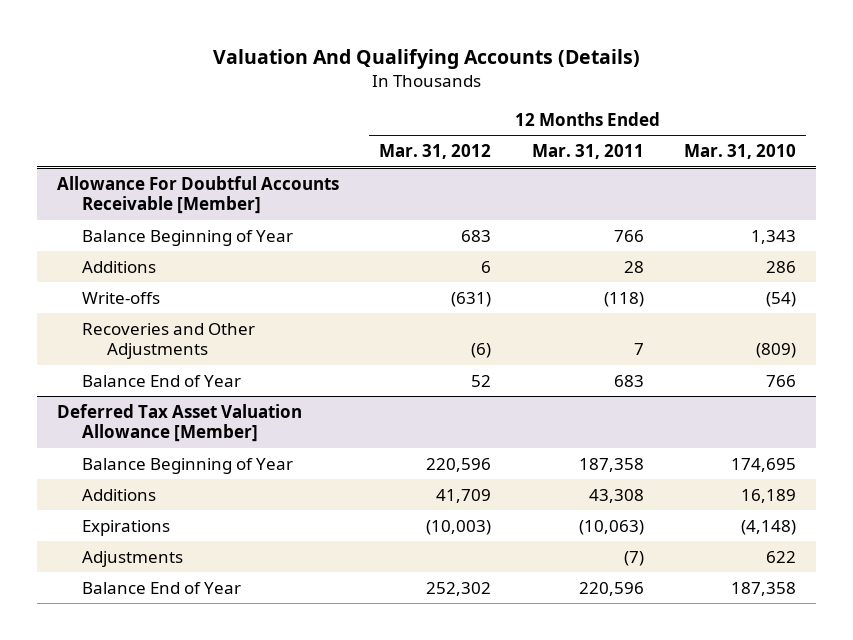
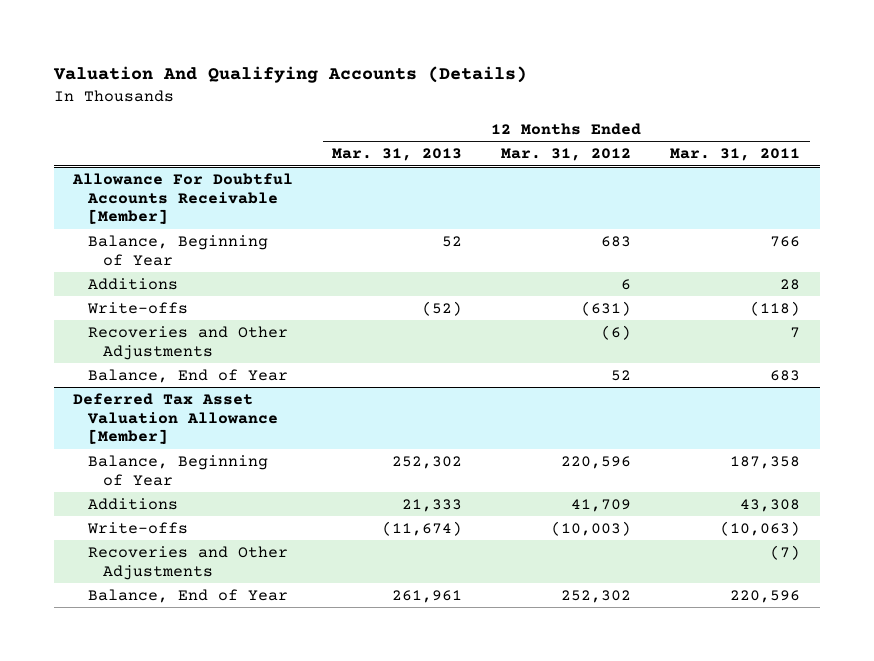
[683,144,796,160] Mar. 31, 2010 -> none
none -> [332,148,463,162] Mar. 31, 2013
[81,229,293,246] Balance Beginning of Year -> [88,234,269,266] Balance, Beginning of Year
[81,374,241,387] Balance End of Year -> [88,368,289,383] Balance, End of Year
[81,457,293,474] Balance Beginning of Year -> [88,454,269,486] Balance, Beginning of Year
[81,519,170,536] Expirations -> [87,521,189,534] Write-offs
[81,550,183,567] Adjustments -> [88,545,289,580] Recoveries and Other Adjustments
[81,581,241,594] Balance End of Year -> [88,588,289,603] Balance, End of Year

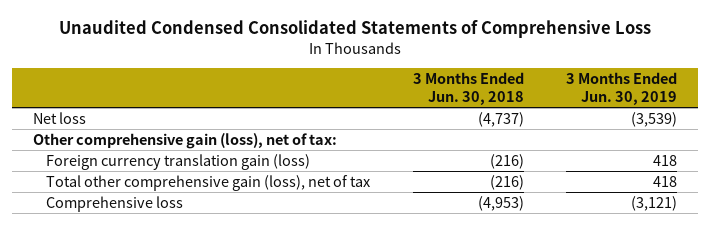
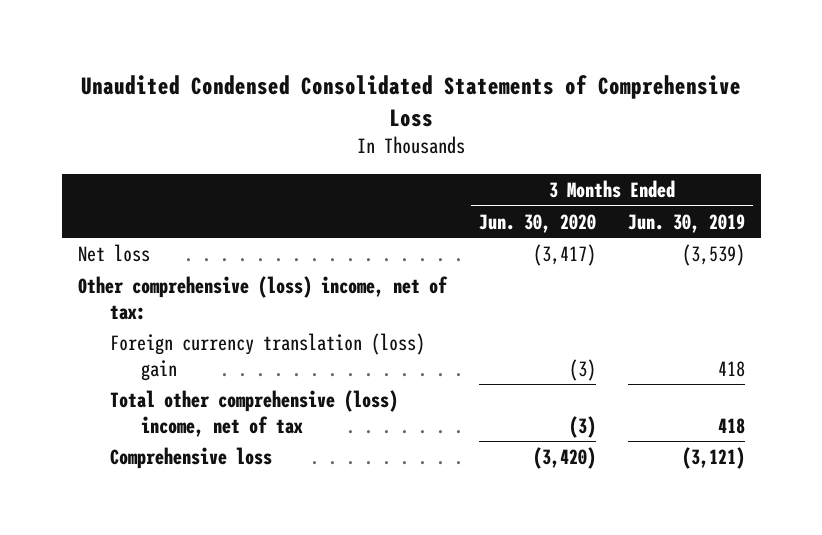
[412,71,524,105] 3 Months Ended Jun. 30, 2018 -> none
none -> [478,213,596,233] Jun. 30, 2020
[33,133,338,150] Other comprehensive gain (loss), net of tax: -> [77,276,448,320] Other comprehensive (loss) income, net of tax:
[46,154,311,171] Foreign currency translation gain (loss) -> [109,333,425,381] Foreign currency translation (loss) gain
[46,175,371,192] Total other comprehensive gain (loss), net of tax -> [109,390,398,437] Total other comprehensive (loss) income, net of tax

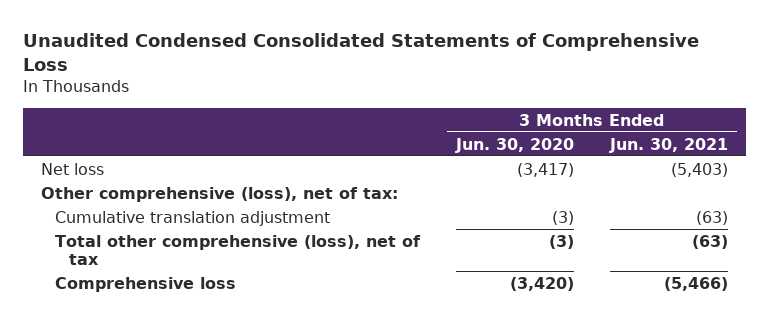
[627,213,745,233] Jun. 30, 2019 -> none
none -> [608,137,728,153] Jun. 30, 2021
[77,276,448,320] Other comprehensive (loss) income, net of tax: -> [40,186,398,202] Other comprehensive (loss), net of tax:
[109,333,425,381] Foreign currency translation (loss) gain -> [54,210,330,226] Cumulative translation adjustment
[109,390,398,437] Total other comprehensive (loss) income, net of tax -> [54,234,421,266] Total other comprehensive (loss), net of tax

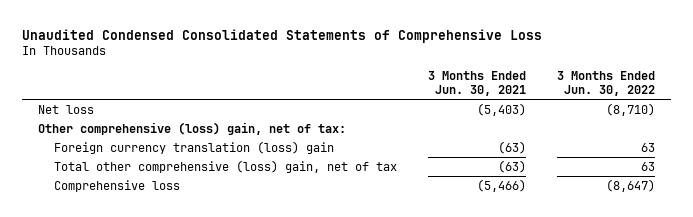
[454,137,574,153] Jun. 30, 2020 -> none
none -> [557,70,656,96] 3 Months Ended Jun. 30, 2022
[40,186,398,202] Other comprehensive (loss), net of tax: -> [37,121,346,135] Other comprehensive (loss) gain, net of tax:
[54,210,330,226] Cumulative translation adjustment -> [53,140,334,154] Foreign currency translation (loss) gain
[54,234,421,266] Total other comprehensive (loss), net of tax -> [53,159,397,173] Total other comprehensive (loss) gain, net of tax

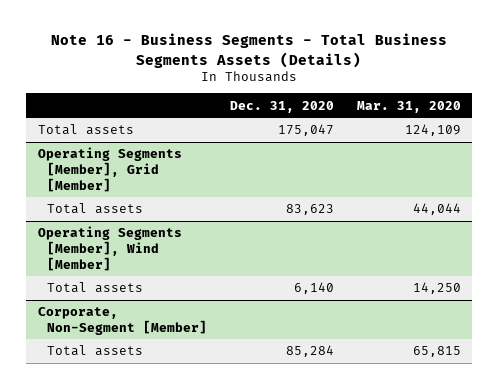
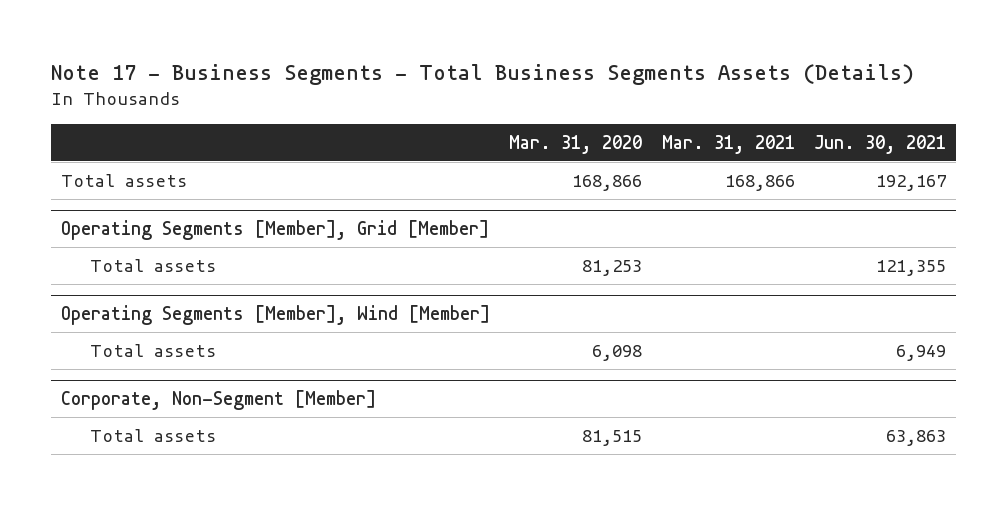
[51,33,448,68] Note 16 - Business Segments - Total Business Segments Assets (Details) -> [50,64,914,86] Note 17 - Business Segments - Total Business Segments Assets (Details)
[230,100,335,113] Dec. 31, 2020 -> none
none -> [661,134,795,154] Mar. 31, 2021
none -> [814,134,947,154] Jun. 30, 2021
[404,124,461,137] 124,109 -> [572,174,643,191] 168,866
[412,203,461,216] 44,044 -> [582,259,643,276] 81,253
[412,282,461,295] 14,250 -> [592,344,643,361] 6,098
[412,346,461,358] 65,815 -> [582,429,643,446] 81,515

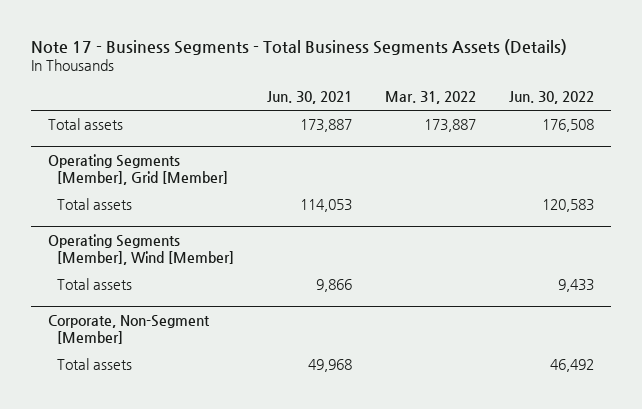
[509,134,643,154] Mar. 31, 2020 -> none
[661,134,795,154] Mar. 31, 2021 -> none
none -> [385,91,477,105] Mar. 31, 2022
none -> [509,91,595,105] Jun. 30, 2022
[876,174,947,191] 192,167 -> [300,119,353,133] 173,887
[876,259,947,276] 121,355 -> [300,199,353,213] 114,053
[896,344,947,361] 6,949 -> [316,279,353,293] 9,866
[886,429,947,446] 63,863 -> [308,359,353,373] 49,968

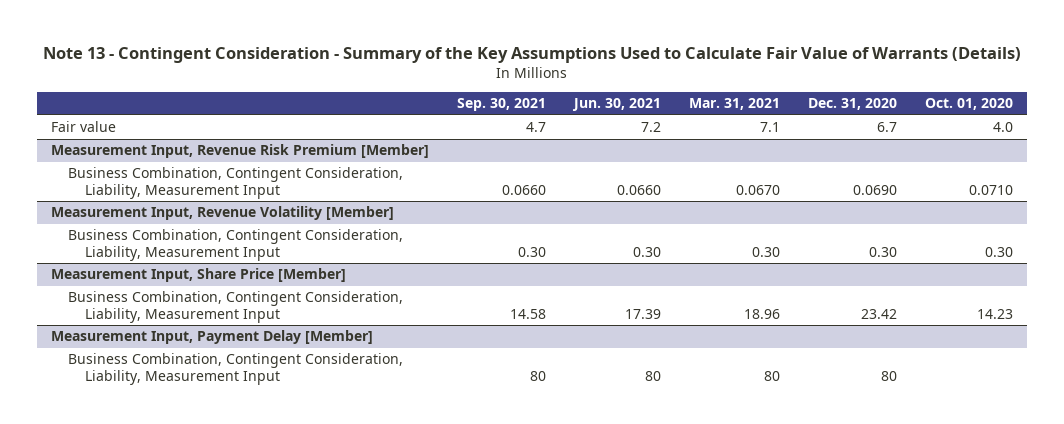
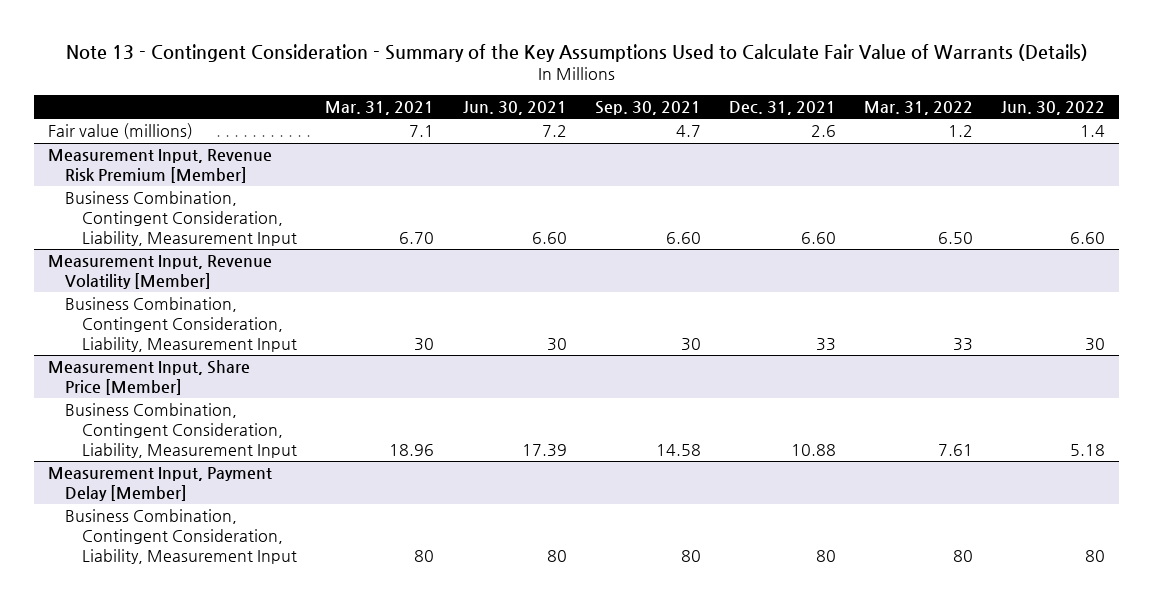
[808,98,898,111] Dec. 31, 2020 -> none
[925,98,1014,111] Oct. 01, 2020 -> none
none -> [728,100,836,115] Dec. 31, 2021
none -> [864,100,974,115] Mar. 31, 2022
none -> [1001,100,1106,115] Jun. 30, 2022
[50,121,116,133] Fair value -> [47,123,193,140] Fair value (millions)
[501,184,546,195] 0.0660 -> [665,231,701,244] 6.60
[616,184,661,195] 0.0660 -> [531,231,567,244] 6.60
[735,184,780,195] 0.0670 -> [399,231,435,244] 6.70
[517,246,546,257] 0.30 -> [680,337,701,351] 30
[632,246,661,257] 0.30 -> [546,337,567,351] 30
[751,246,780,257] 0.30 -> [414,337,435,351] 30

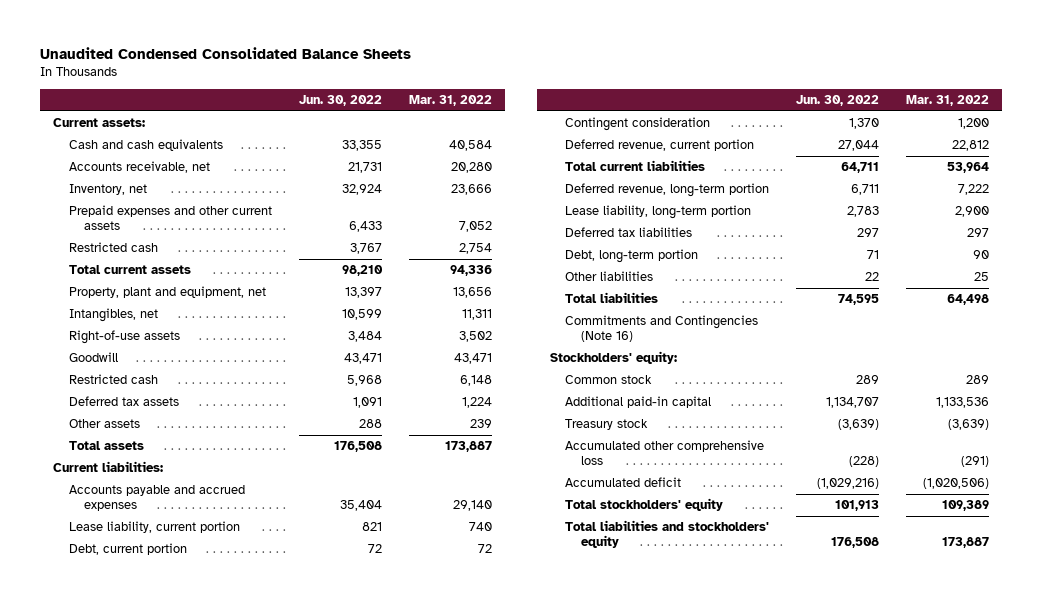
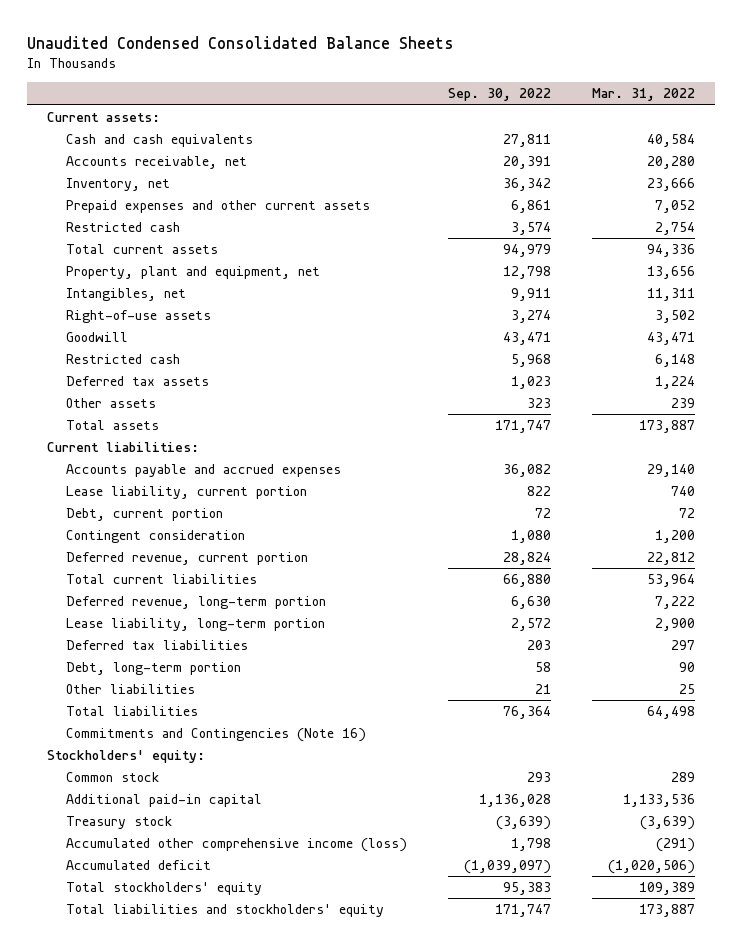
[299,95,383,107] Jun. 30, 2022 -> none
none -> [448,88,552,102] Sep. 30, 2022
[565,440,765,466] Accumulated other comprehensive loss -> [66,837,408,852] Accumulated other comprehensive income (loss)

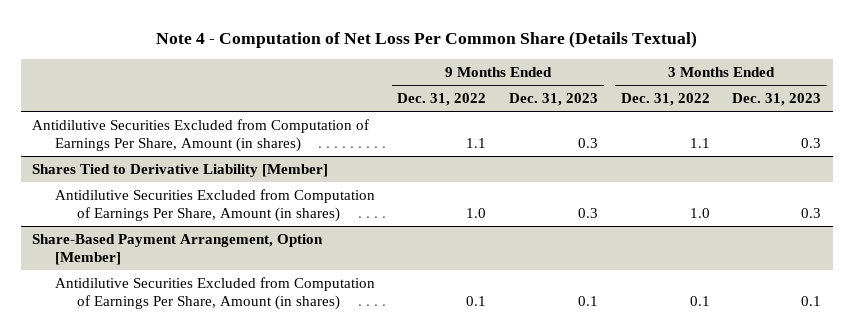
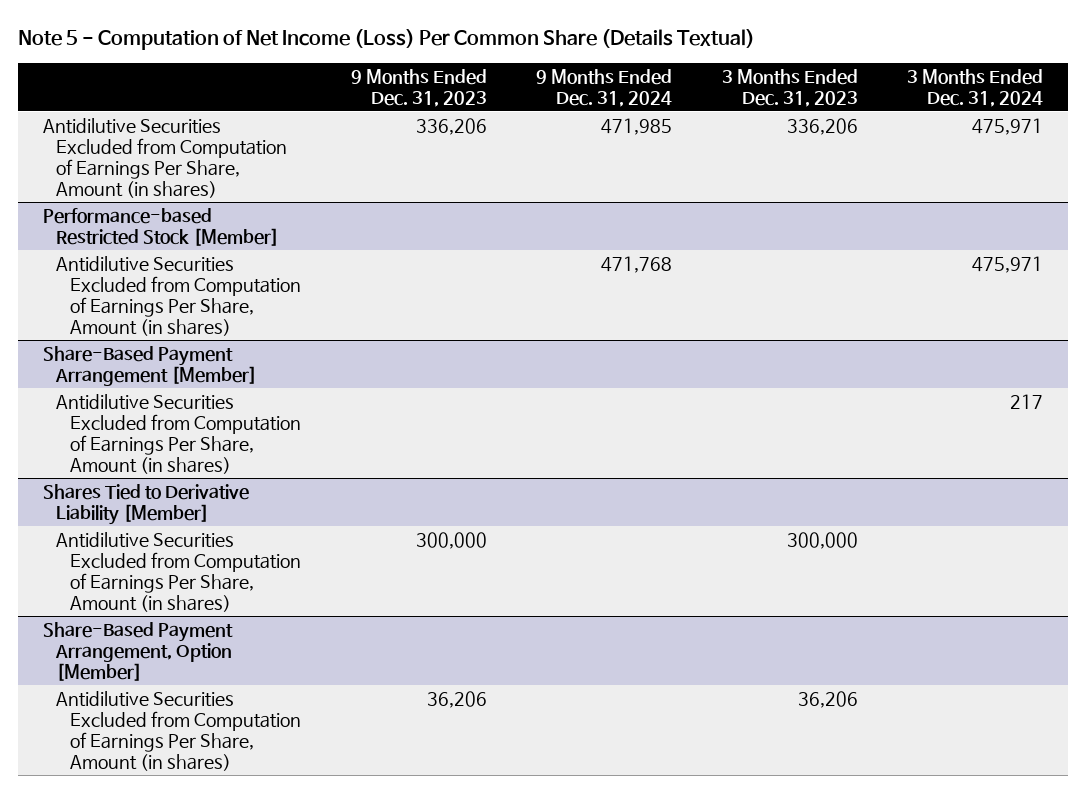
[155,31,697,49] Note 4 - Computation of Net Loss Per Common Share (Details Textual) -> [18,29,756,51] Note 5 - Computation of Net Income (Loss) Per Common Share (Details Textual)
[397,93,487,107] Dec. 31, 2022 -> none
[620,93,710,107] Dec. 31, 2022 -> none
none -> [536,68,673,107] 9 Months Ended Dec. 31, 2024
none -> [907,68,1044,107] 3 Months Ended Dec. 31, 2024
[578,137,599,148] 0.3 -> [415,117,487,135] 336,206
[801,137,822,148] 0.3 -> [786,117,858,135] 336,206
none -> [42,207,280,246] Performance-based Restricted Stock [Member]
none -> [56,255,302,337] Antidilutive Securities Excluded from Computation of Earnings Per Share, Amount (in shares)
none -> [42,345,258,386] Share-Based Payment Arrangement [Member]
none -> [56,393,302,475] Antidilutive Securities Excluded from Computation of Earnings Per Share, Amount (in shares)
[578,207,599,218] 0.3 -> [415,531,487,549] 300,000
[801,207,822,218] 0.3 -> [786,531,858,549] 300,000
[578,295,599,306] 0.1 -> [426,690,487,708] 36,206
[801,295,822,306] 0.1 -> [797,690,858,708] 36,206

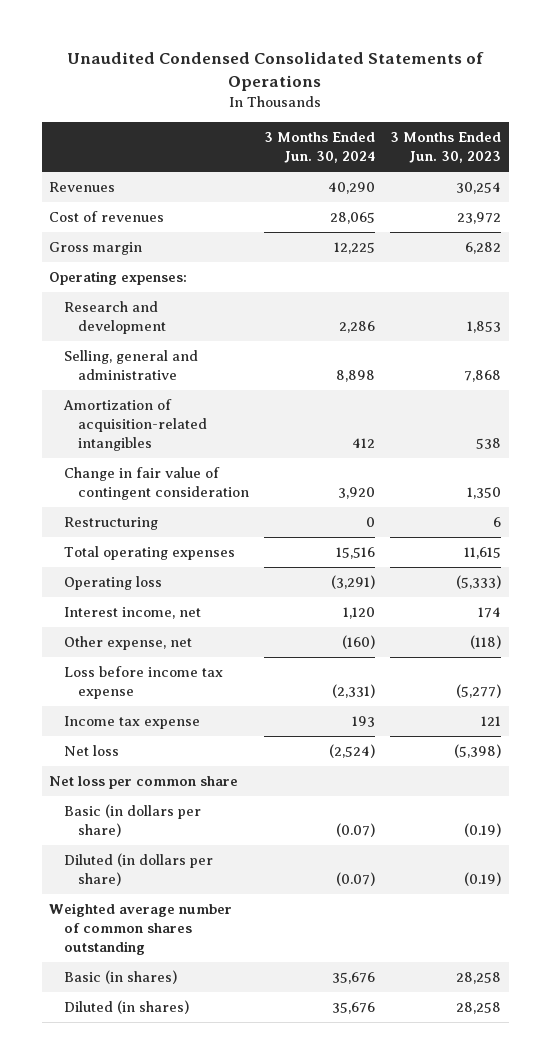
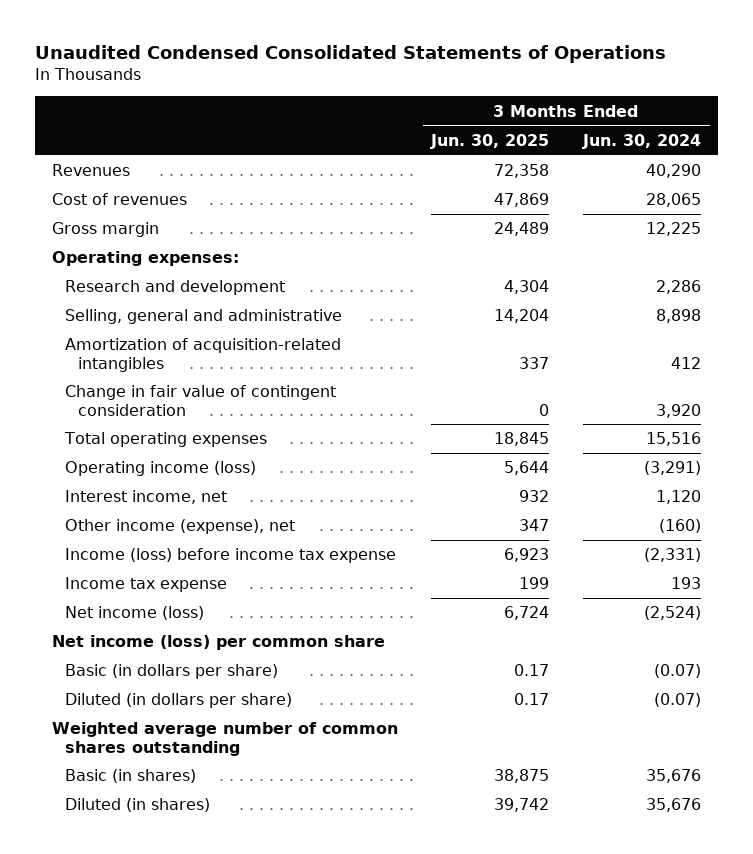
[390,132,502,164] 3 Months Ended Jun. 30, 2023 -> none
none -> [430,133,550,149] Jun. 30, 2025
[63,517,158,531] Restructuring -> none
[63,576,162,591] Operating loss -> [64,461,256,477] Operating income (loss)
[63,636,192,651] Other expense, net -> [64,519,295,535] Other income (expense), net
[63,666,223,700] Loss before income tax expense -> [64,548,396,564] Income (loss) before income tax expense
[63,745,119,757] Net loss -> [64,606,204,621] Net income (loss)
[49,776,239,790] Net loss per common share -> [51,635,385,651] Net income (loss) per common share

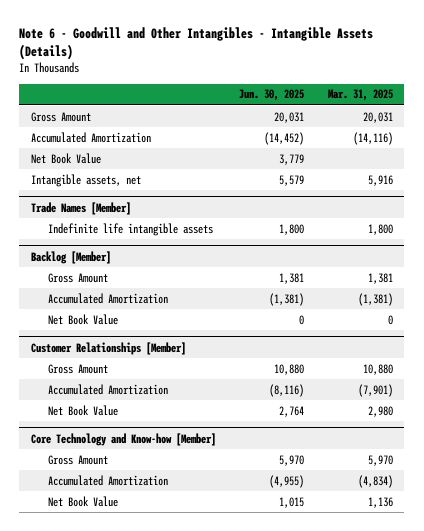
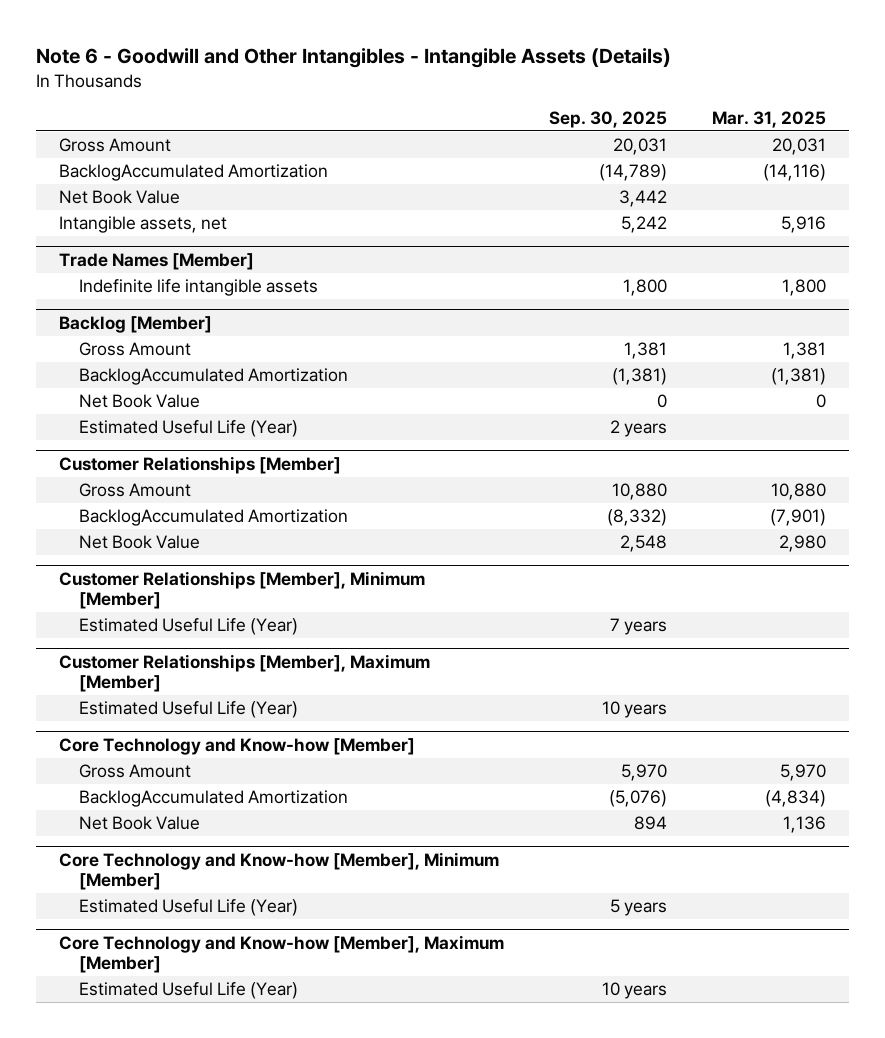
[239,89,305,102] Jun. 30, 2025 -> none
none -> [548,110,667,128] Sep. 30, 2025
[31,131,152,143] Accumulated Amortization -> [58,164,328,182] BacklogAccumulated Amortization
[48,292,169,304] Accumulated Amortization -> [79,368,349,386] BacklogAccumulated Amortization
none -> [79,420,299,438] Estimated Useful Life (Year)
[48,383,169,395] Accumulated Amortization -> [79,509,349,527] BacklogAccumulated Amortization
none -> [58,570,425,609] Customer Relationships [Member], Minimum [Member]
none -> [79,618,299,636] Estimated Useful Life (Year)
none -> [58,653,430,692] Customer Relationships [Member], Maximum [Member]
none -> [79,701,299,719] Estimated Useful Life (Year)
[48,474,169,486] Accumulated Amortization -> [79,790,349,808] BacklogAccumulated Amortization
none -> [58,851,499,890] Core Technology and Know-how [Member], Minimum [Member]
none -> [79,899,299,917] Estimated Useful Life (Year)
none -> [58,934,504,973] Core Technology and Know-how [Member], Maximum [Member]
none -> [79,982,299,1000] Estimated Useful Life (Year)

